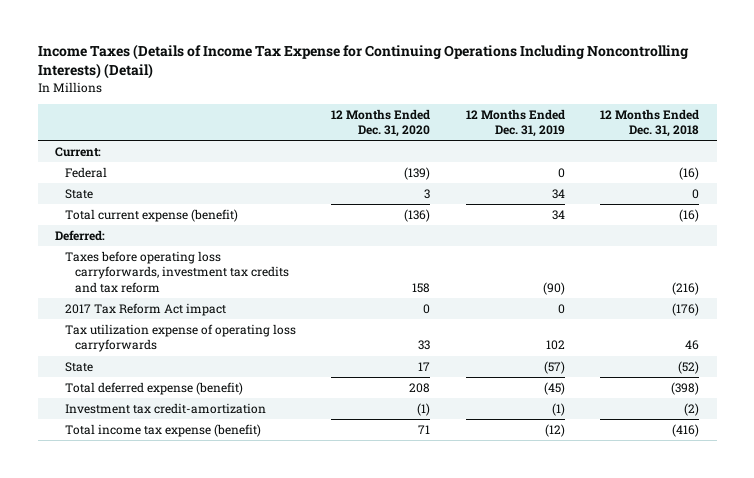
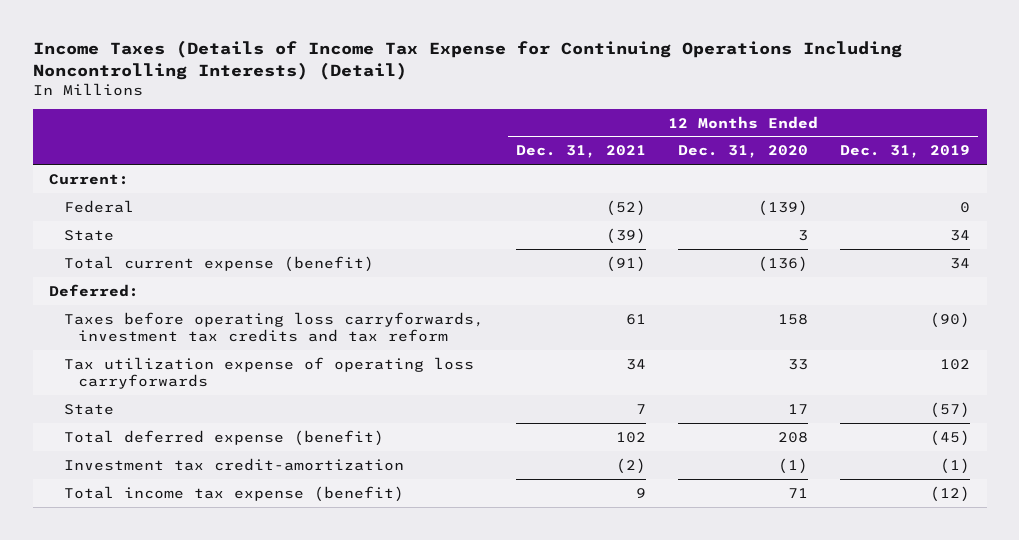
[599,108,699,138] 12 Months Ended Dec. 31, 2018 -> none
none -> [515,145,646,159] Dec. 31, 2021
[65,302,227,316] 2017 Tax Reform Act impact -> none

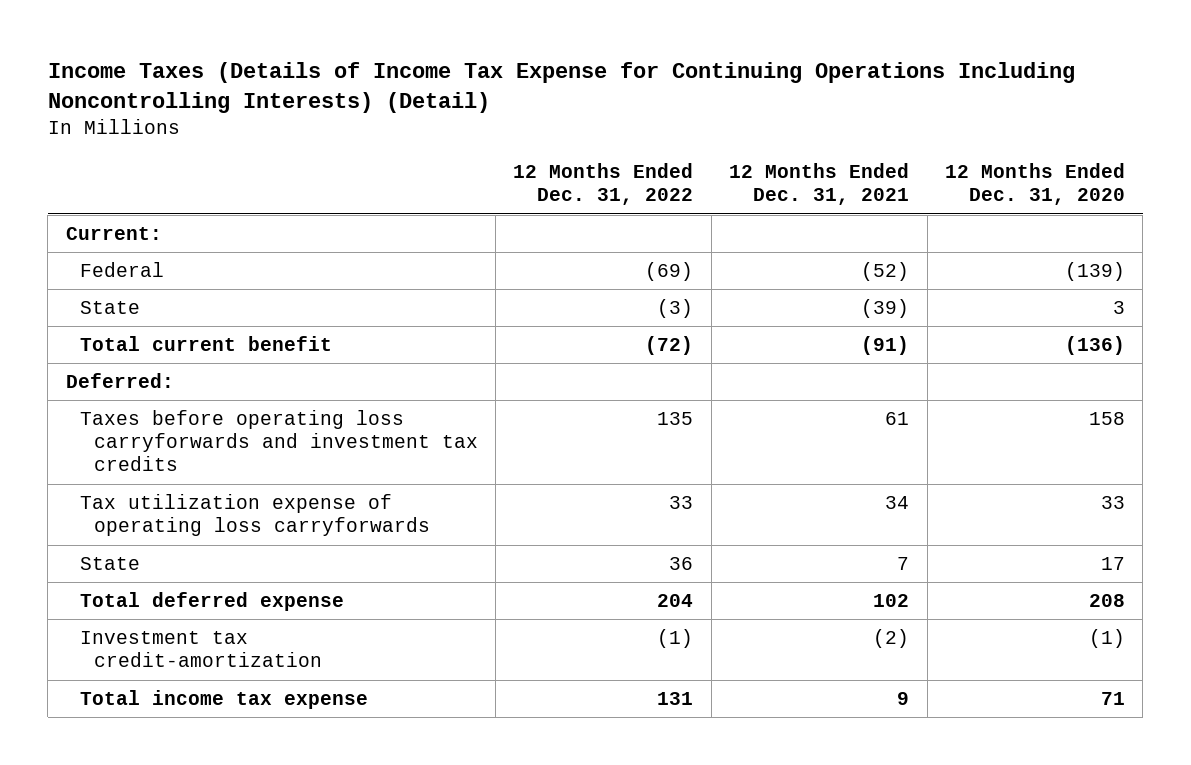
[840,145,971,159] Dec. 31, 2019 -> none
none -> [513,163,694,206] 12 Months Ended Dec. 31, 2022
[63,255,374,272] Total current expense (benefit) -> [79,335,332,351] Total current benefit
[63,311,484,343] Taxes before operating loss carryforwards, investment tax credits and tax reform -> [79,409,478,472] Taxes before operating loss carryforwards and investment tax credits
[63,429,384,446] Total deferred expense (benefit) -> [79,591,344,611] Total deferred expense
[63,485,404,502] Total income tax expense (benefit) -> [79,689,368,709] Total income tax expense

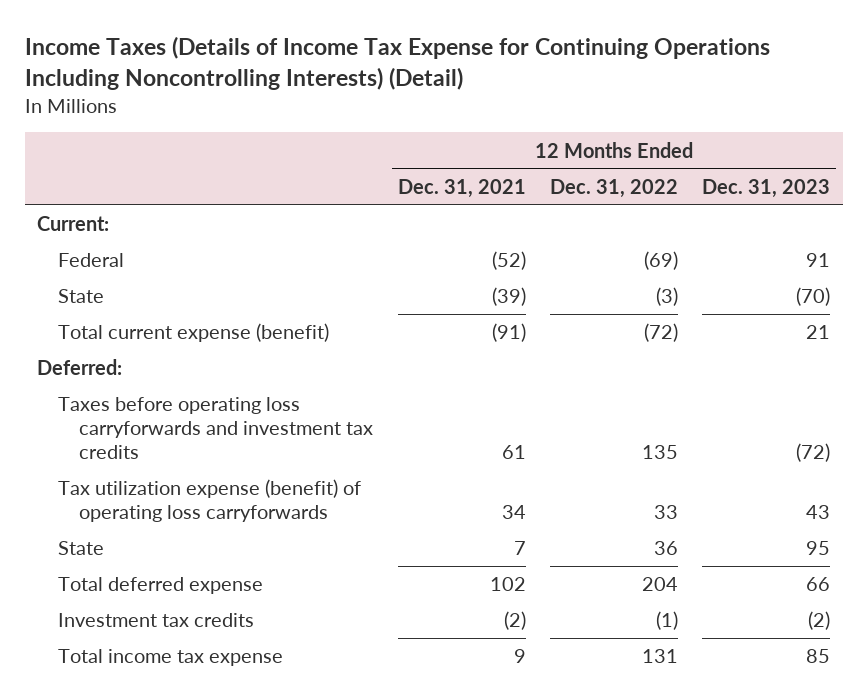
[944,163,1125,206] 12 Months Ended Dec. 31, 2020 -> none
none -> [702,178,831,198] Dec. 31, 2023
[79,335,332,351] Total current benefit -> [58,323,330,343] Total current expense (benefit)
[79,493,430,537] Tax utilization expense of operating loss carryforwards -> [58,479,362,522] Tax utilization expense (benefit) of operating loss carryforwards
[79,630,322,668] Investment tax credit-amortization -> [58,613,255,628] Investment tax credits

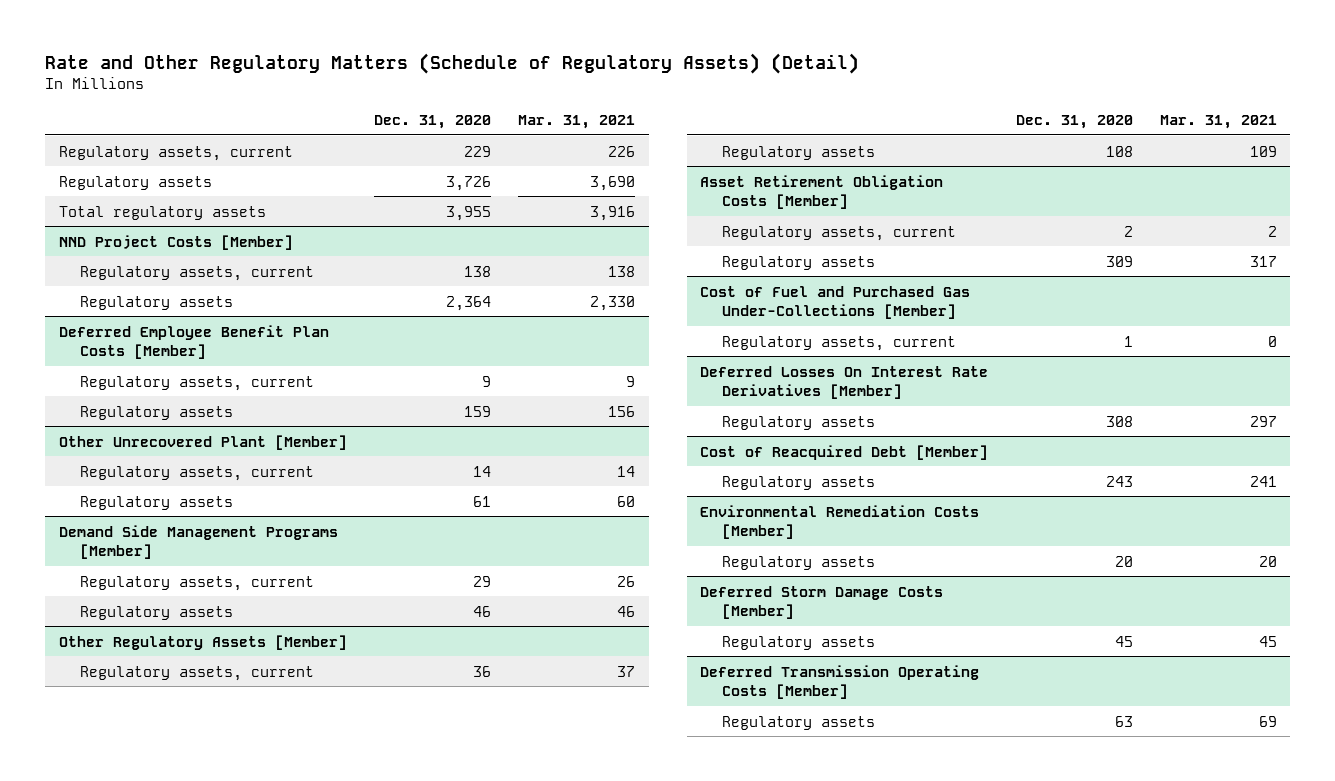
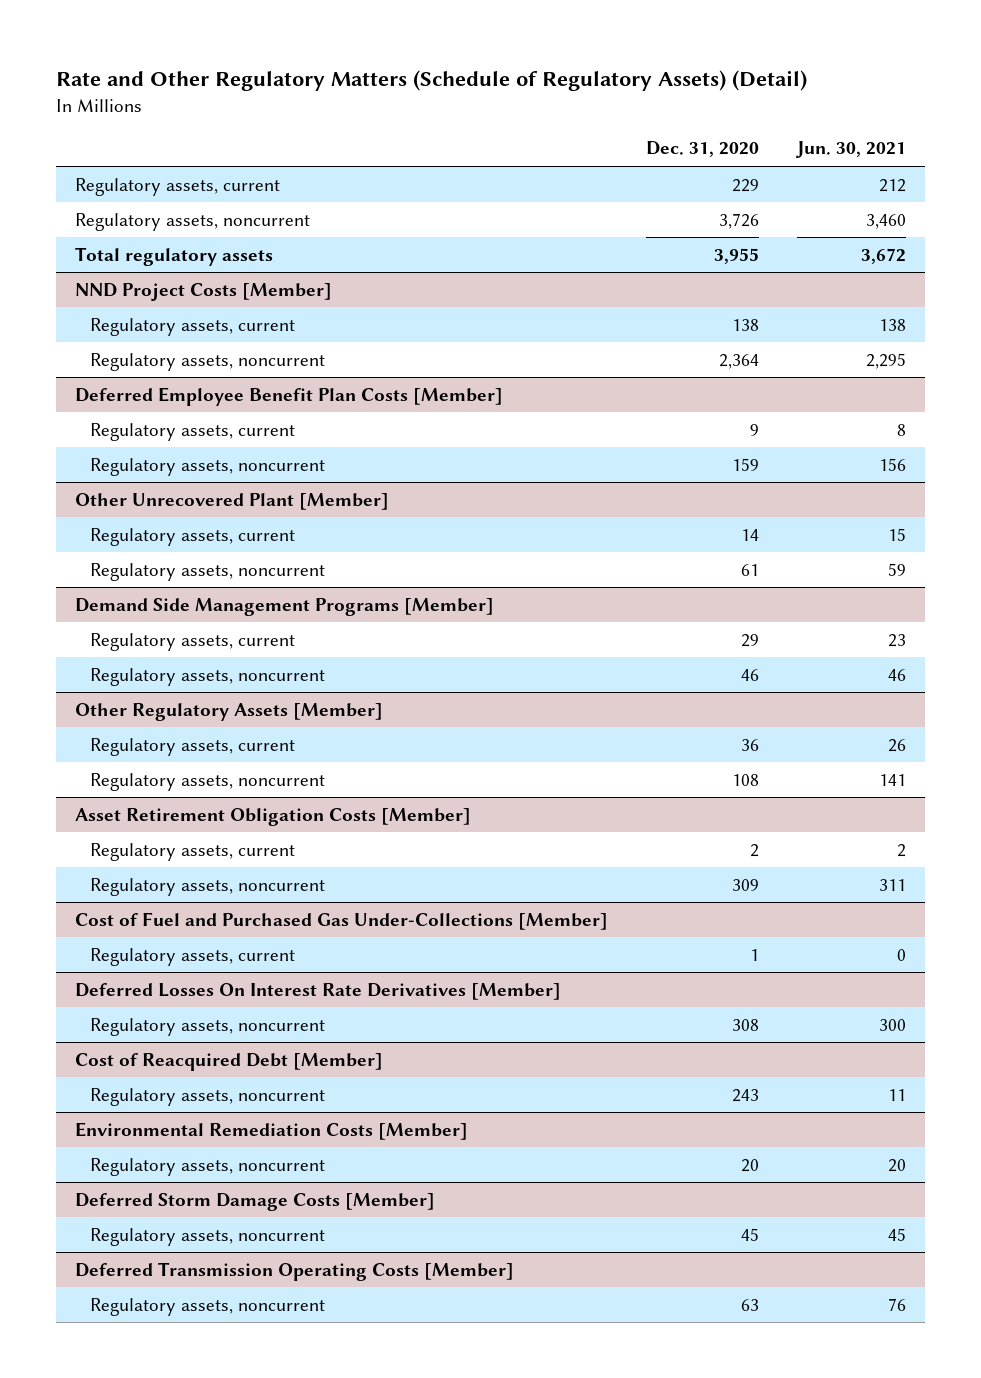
[518,114,636,129] Mar. 31, 2021 -> none
none -> [796,141,907,159] Jun. 30, 2021
[58,175,212,190] Regulatory assets -> [75,212,311,231] Regulatory assets, noncurrent
[80,295,234,310] Regulatory assets -> [90,352,326,371] Regulatory assets, noncurrent
[80,405,234,420] Regulatory assets -> [90,457,326,476] Regulatory assets, noncurrent
[80,495,234,510] Regulatory assets -> [90,562,326,581] Regulatory assets, noncurrent
[80,605,234,620] Regulatory assets -> [90,667,326,686] Regulatory assets, noncurrent
[722,145,876,160] Regulatory assets -> [90,772,326,791] Regulatory assets, noncurrent
[722,255,876,270] Regulatory assets -> [90,877,326,896] Regulatory assets, noncurrent
[722,415,876,430] Regulatory assets -> [90,1017,326,1036] Regulatory assets, noncurrent
[722,475,876,490] Regulatory assets -> [90,1087,326,1106] Regulatory assets, noncurrent
[722,555,876,570] Regulatory assets -> [90,1157,326,1176] Regulatory assets, noncurrent
[722,635,876,650] Regulatory assets -> [90,1227,326,1246] Regulatory assets, noncurrent
[722,715,876,730] Regulatory assets -> [90,1297,326,1316] Regulatory assets, noncurrent

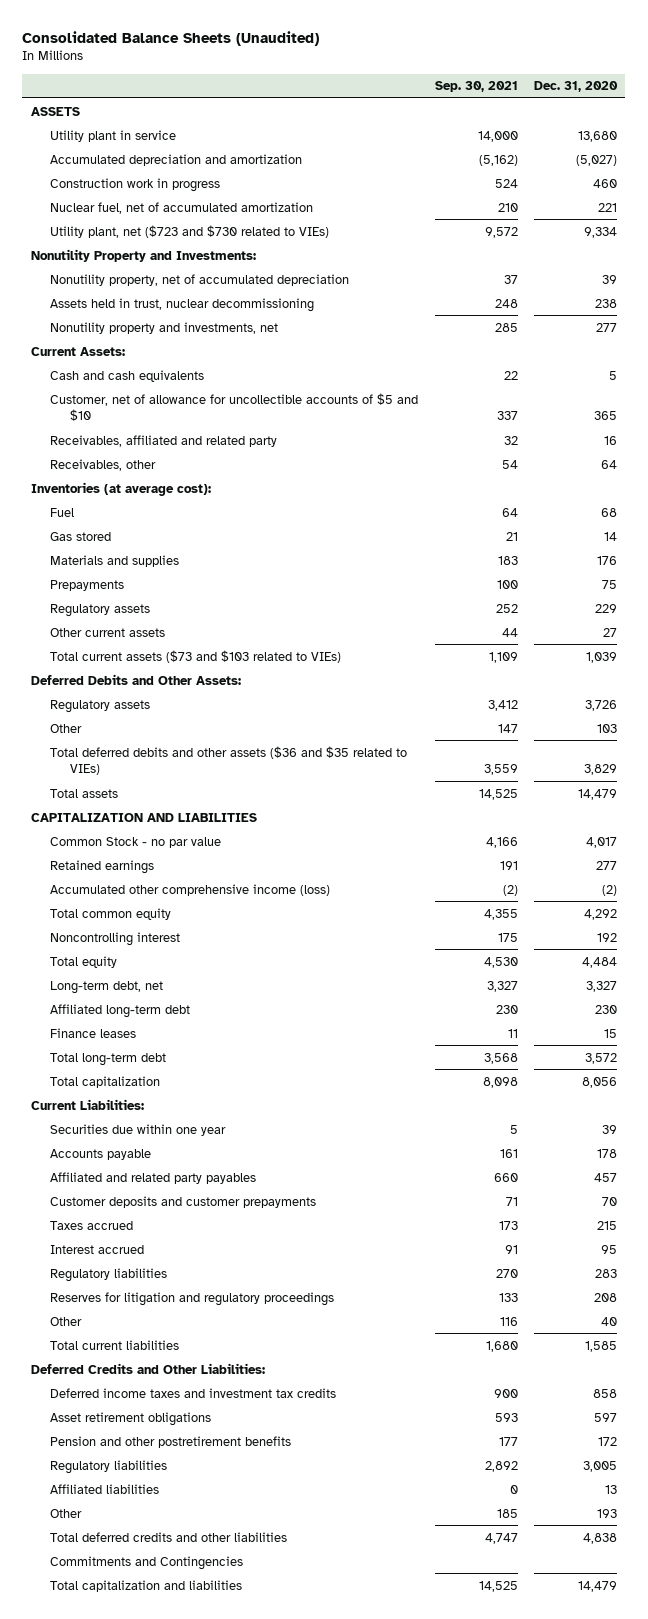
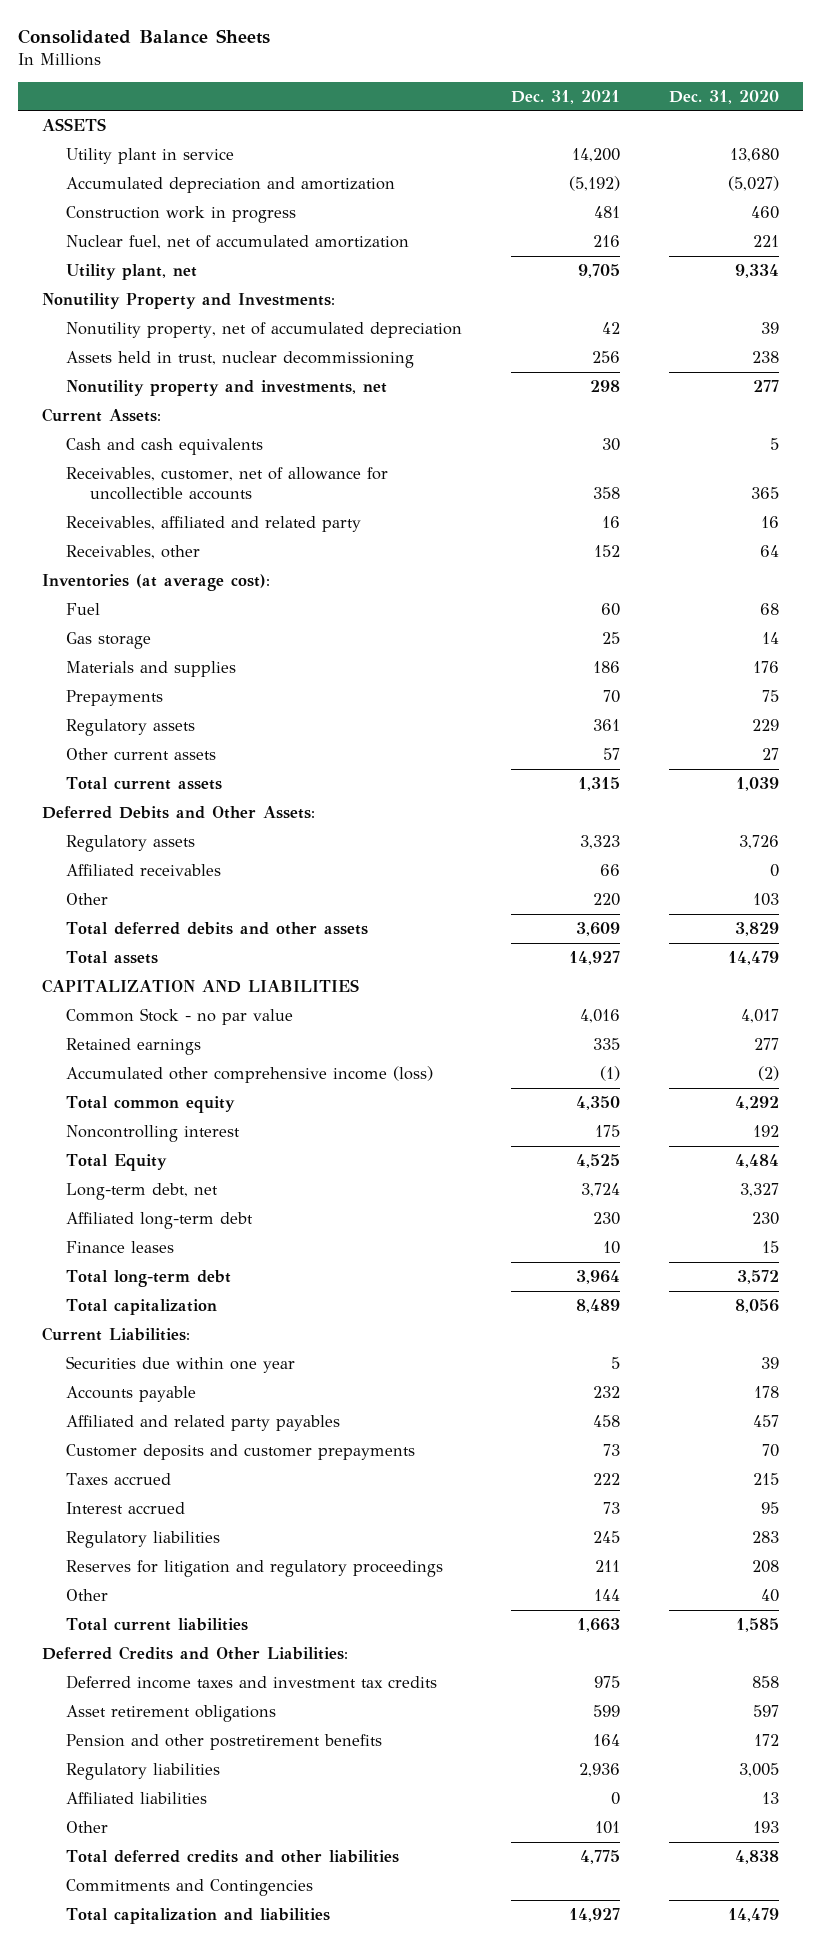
[22,30,320,46] Consolidated Balance Sheets (Unaudited) -> [17,29,270,45] Consolidated Balance Sheets
[434,81,518,93] Sep. 30, 2021 -> none
none -> [510,89,620,104] Dec. 31, 2021
[50,224,330,238] Utility plant, net ($723 and $730 related to VIEs) -> [66,263,198,280] Utility plant, net
[50,392,419,422] Customer, net of allowance for uncollectible accounts of $5 and $10 -> [66,466,389,501] Receivables, customer, net of allowance for uncollectible accounts
[50,531,112,541] Gas stored -> [66,631,152,649] Gas storage
[50,649,342,663] Total current assets ($73 and $103 related to VIEs) -> [66,776,223,790] Total current assets
none -> [66,863,222,876] Affiliated receivables
[50,745,408,776] Total deferred debits and other assets ($36 and $35 related to VIEs) -> [66,921,369,935] Total deferred debits and other assets
[50,955,118,968] Total equity -> [66,1153,168,1171] Total Equity

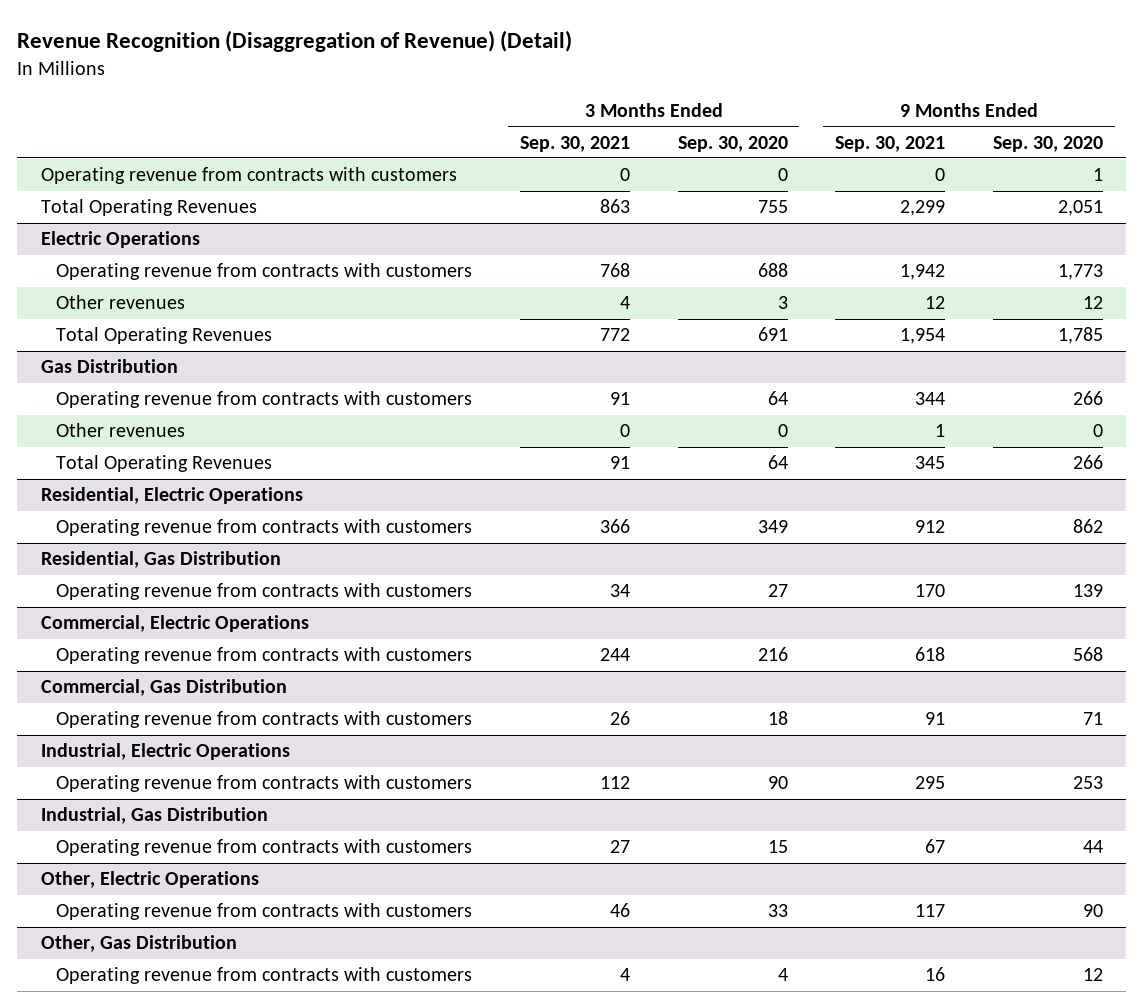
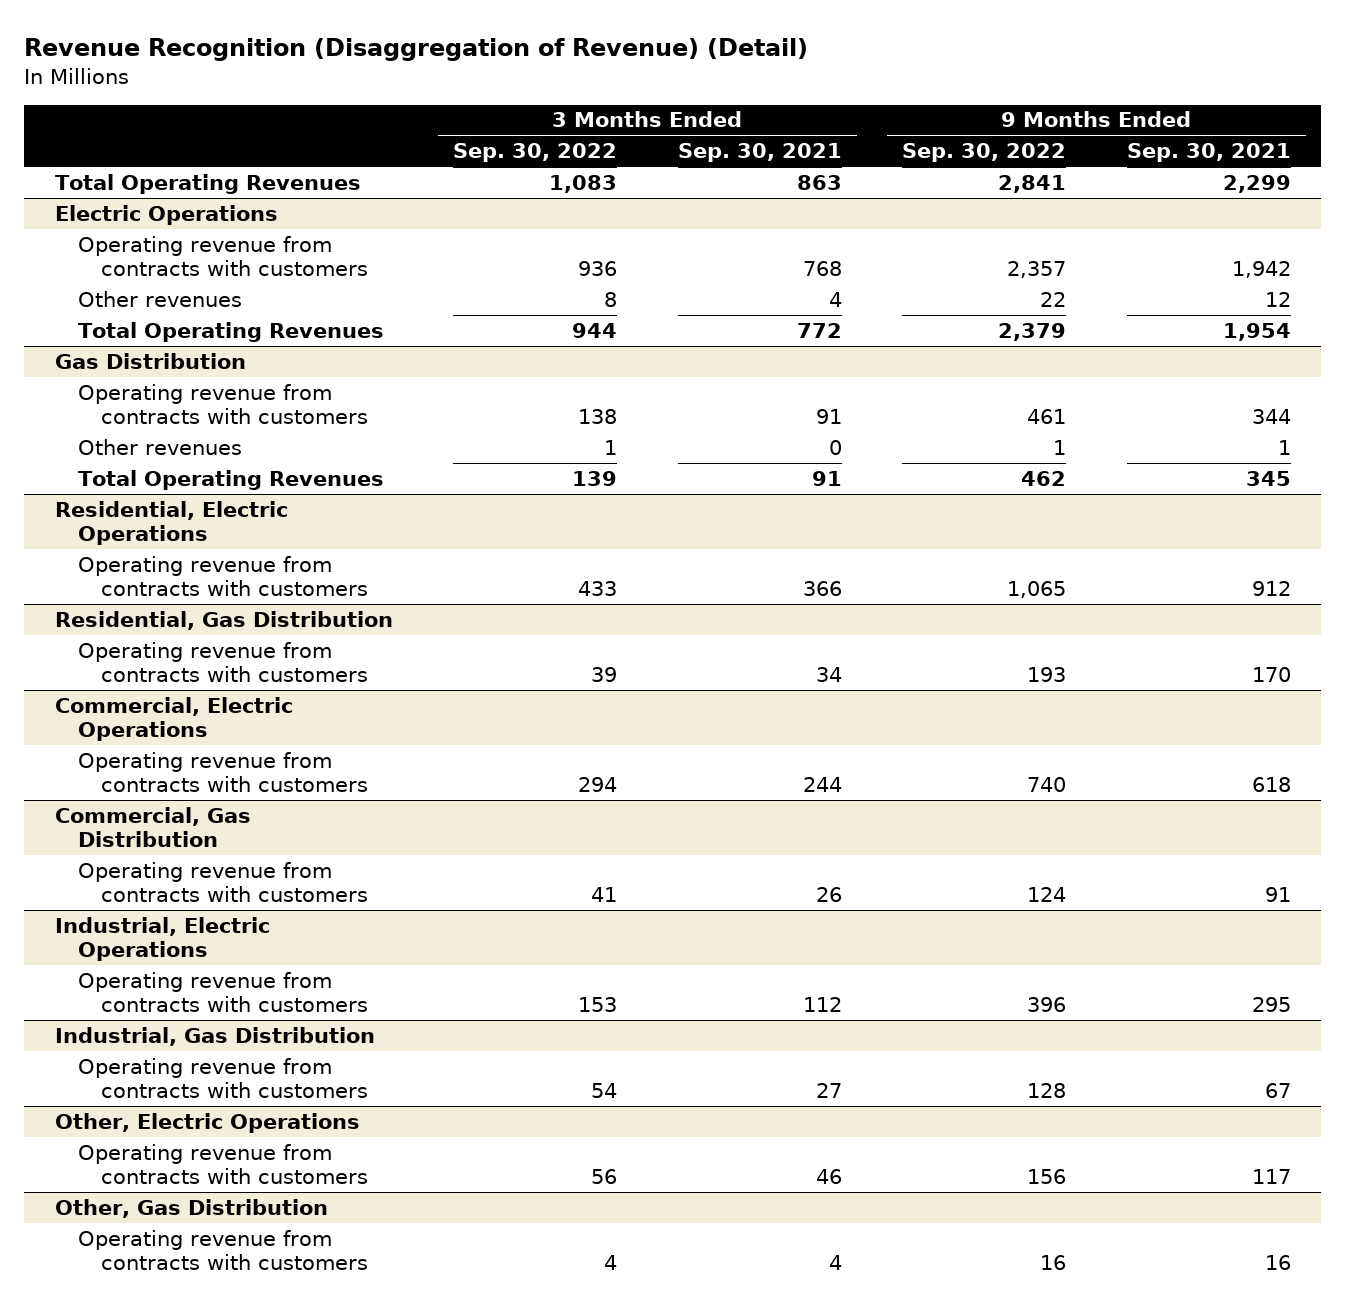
[677,135,788,152] Sep. 30, 2020 -> none
[992,135,1103,152] Sep. 30, 2020 -> none
none -> [453,143,618,163] Sep. 30, 2022
none -> [902,143,1067,163] Sep. 30, 2022
[40,167,457,185] Operating revenue from contracts with customers -> none

